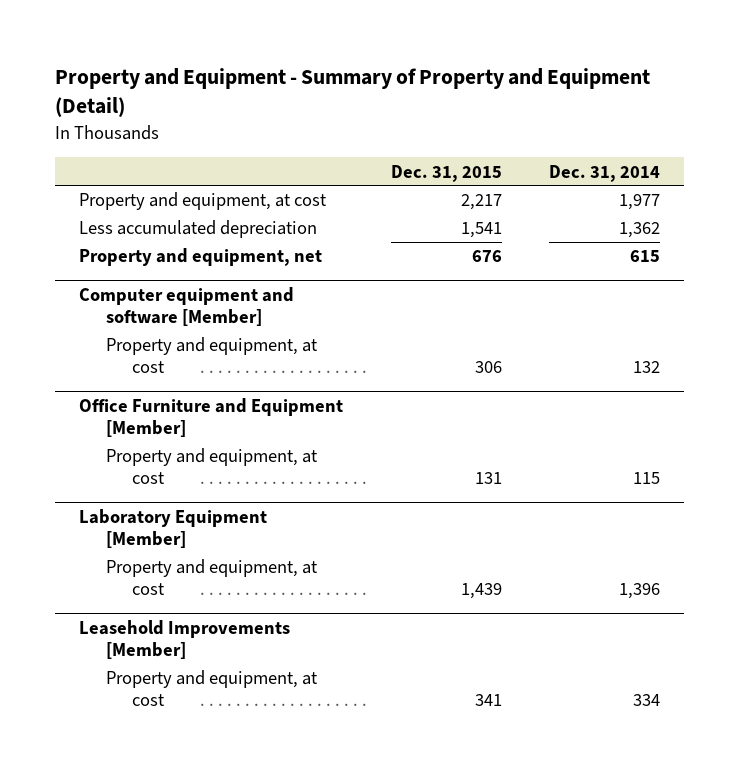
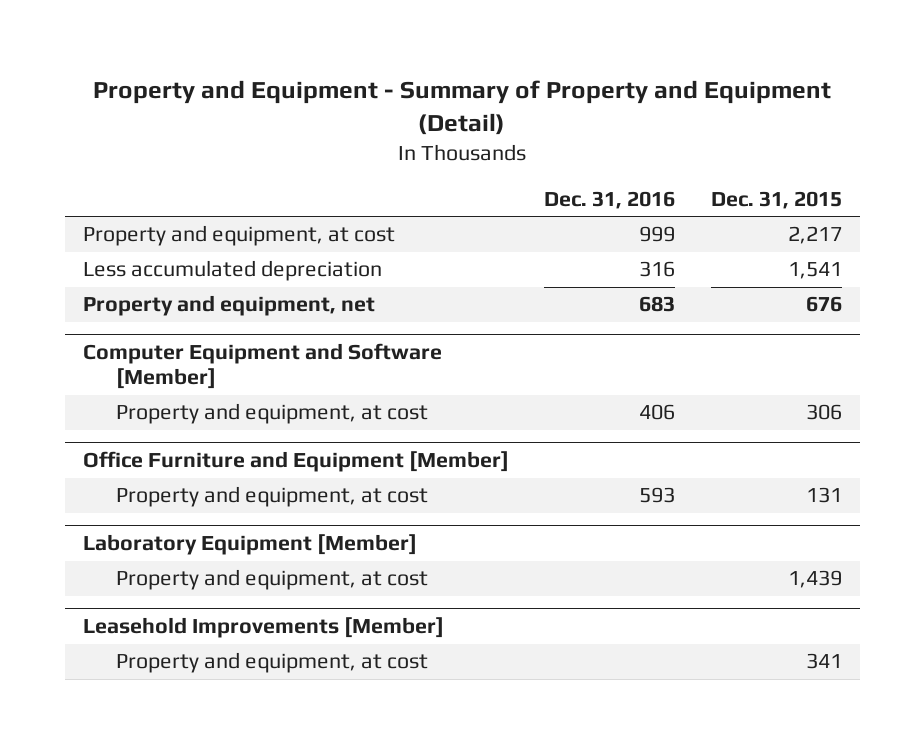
[549,164,661,182] Dec. 31, 2014 -> none
none -> [544,190,676,209] Dec. 31, 2016
[79,287,295,327] Computer equipment and software [Member] -> [82,343,442,390] Computer Equipment and Software [Member]

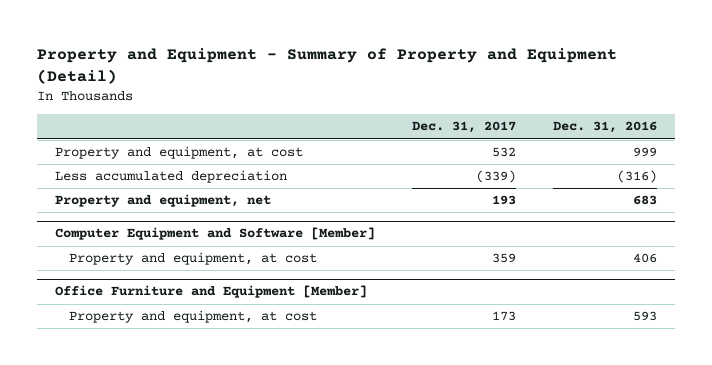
[710,190,842,209] Dec. 31, 2015 -> none
none -> [412,121,517,134] Dec. 31, 2017
[639,261,676,278] 316 -> [617,170,658,184] (316)
[82,534,417,556] Laboratory Equipment [Member] -> none
[115,569,428,591] Property and equipment, at cost -> none
[82,617,444,639] Leasehold Improvements [Member] -> none
[115,652,428,674] Property and equipment, at cost -> none

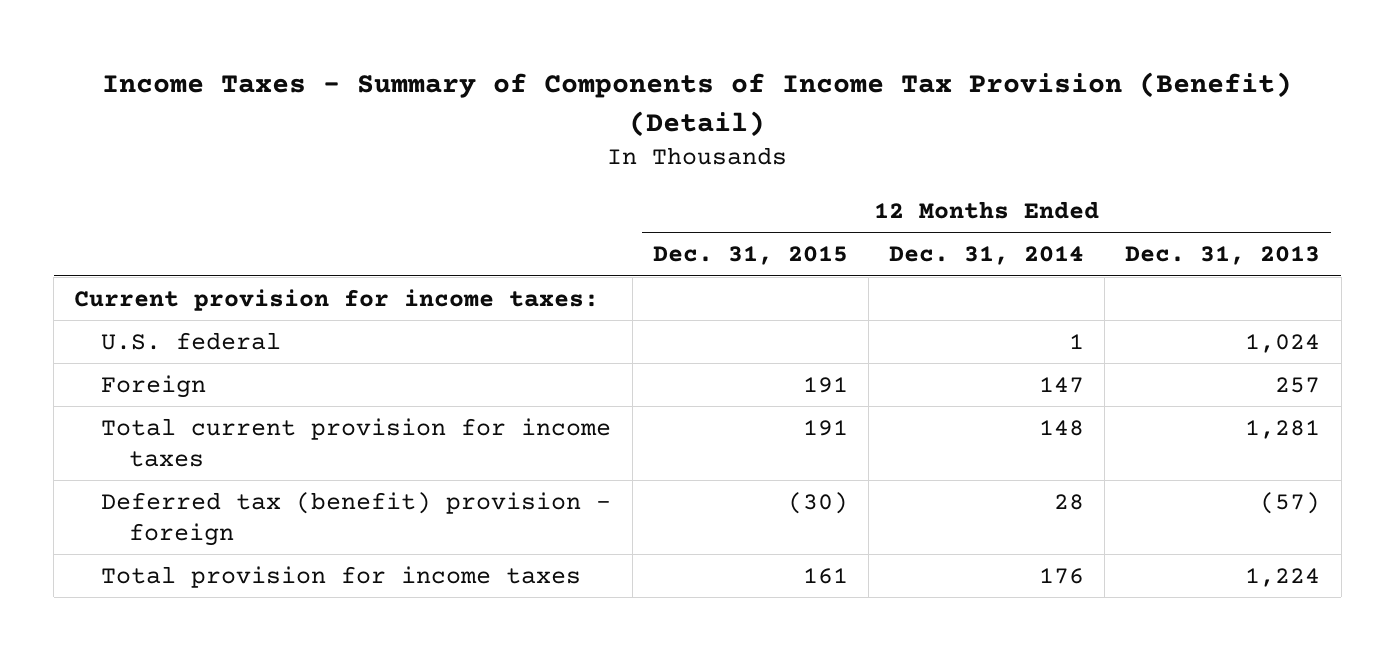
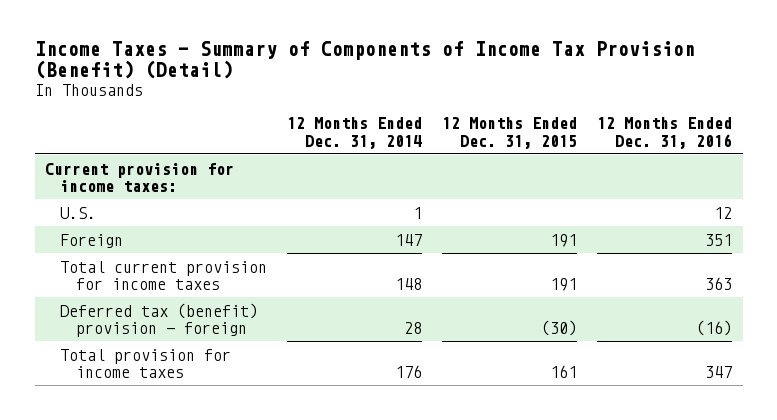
[1125,246,1321,266] Dec. 31, 2013 -> none
none -> [597,116,733,149] 12 Months Ended Dec. 31, 2016
[101,331,282,350] U.S. federal -> [60,206,97,219] U.S.

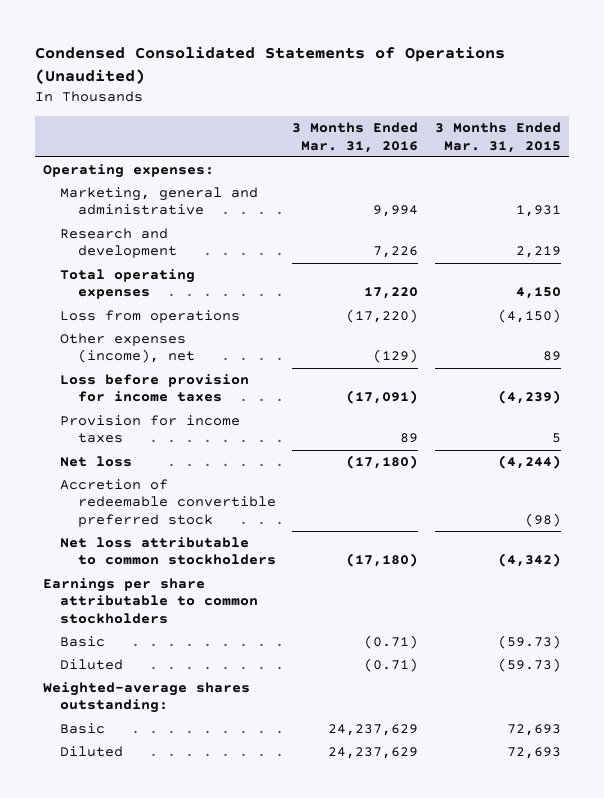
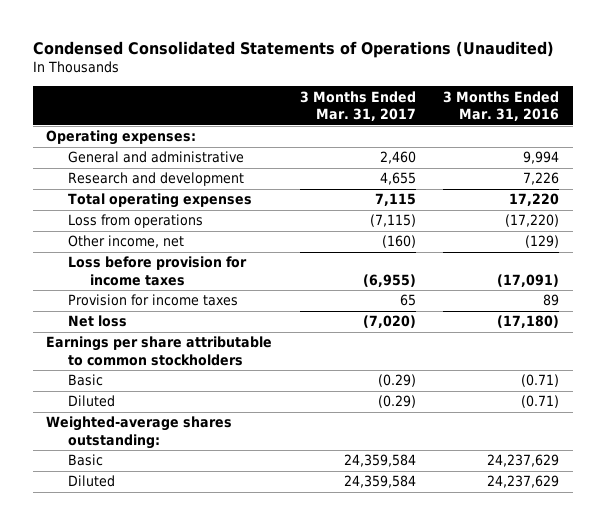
[435,122,562,153] 3 Months Ended Mar. 31, 2015 -> none
none -> [299,90,416,122] 3 Months Ended Mar. 31, 2017
[60,186,259,216] Marketing, general and administrative -> [68,151,245,164] General and administrative
[60,332,195,364] Other expenses (income), net -> [68,235,185,249] Other income, net
[60,478,276,527] Accretion of redeemable convertible preferred stock -> none
[60,536,276,566] Net loss attributable to common stockholders -> none

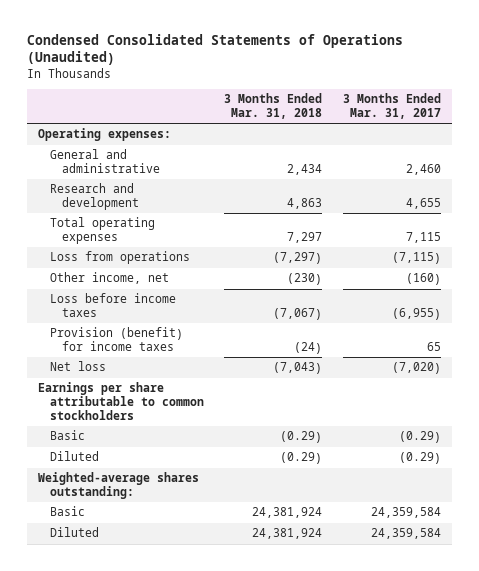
[443,90,560,122] 3 Months Ended Mar. 31, 2016 -> none
none -> [224,93,323,119] 3 Months Ended Mar. 31, 2018
[68,256,248,286] Loss before provision for income taxes -> [49,293,176,318] Loss before income taxes
[68,294,239,307] Provision for income taxes -> [49,327,183,352] Provision (benefit) for income taxes

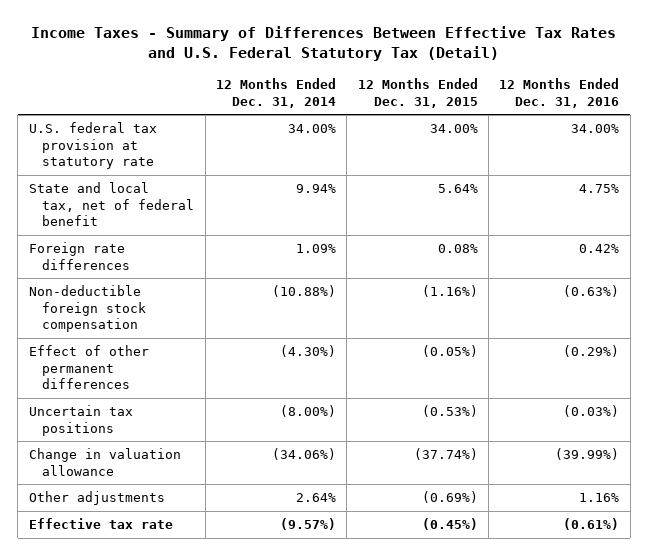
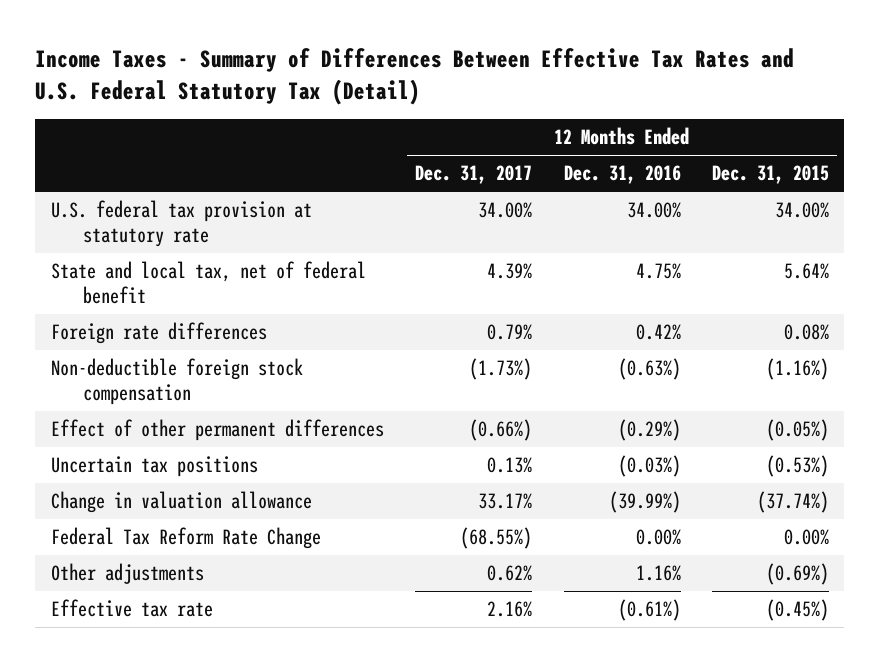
[216,77,337,108] 12 Months Ended Dec. 31, 2014 -> none
none -> [415,165,533,185] Dec. 31, 2017
none -> [50,527,321,550] Federal Tax Reform Rate Change

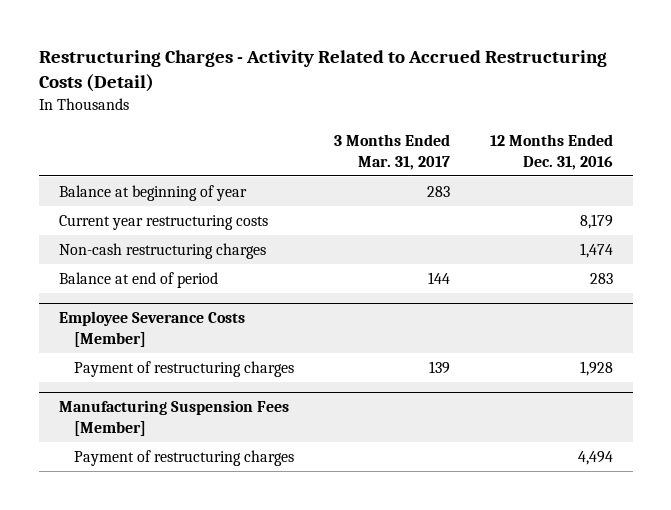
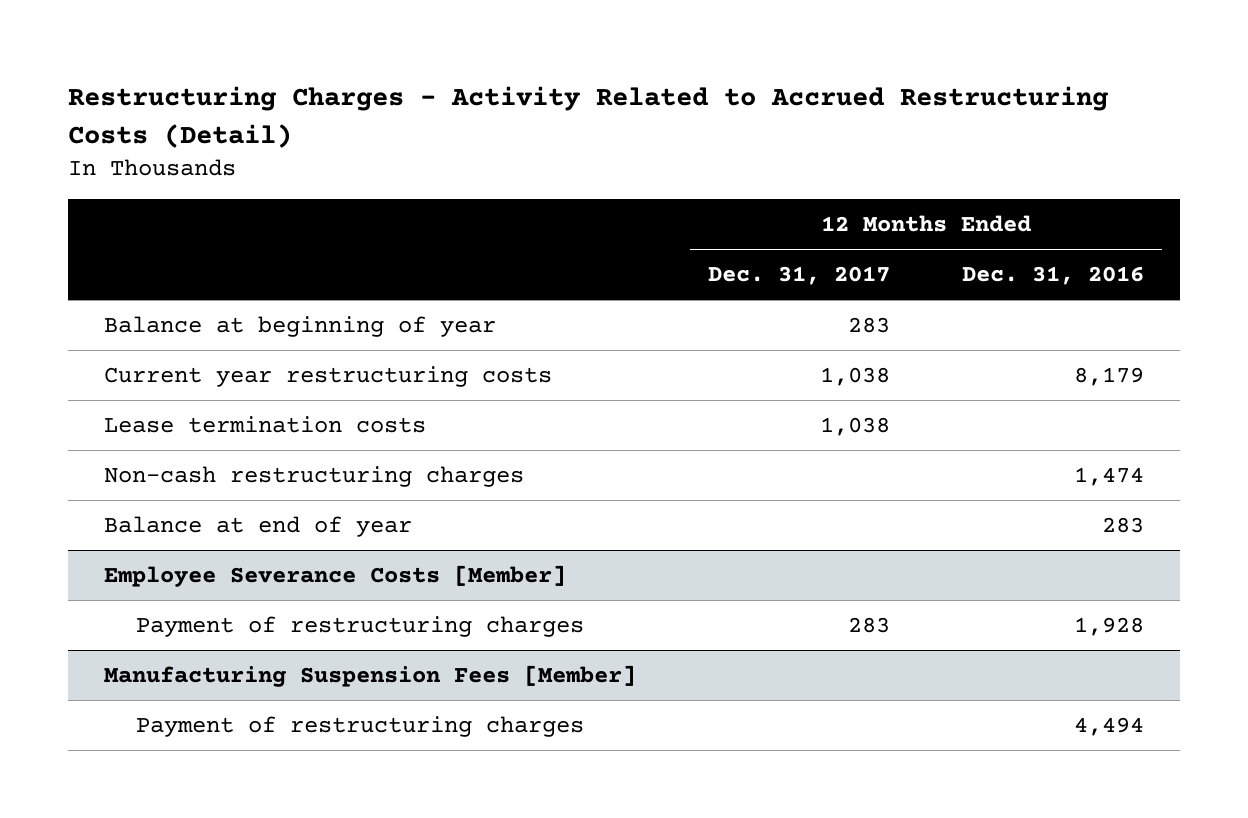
[333,133,450,170] 3 Months Ended Mar. 31, 2017 -> none
none -> [708,266,891,286] Dec. 31, 2017
none -> [104,415,427,433] Lease termination costs
[58,271,218,288] Balance at end of period -> [104,515,413,537] Balance at end of year

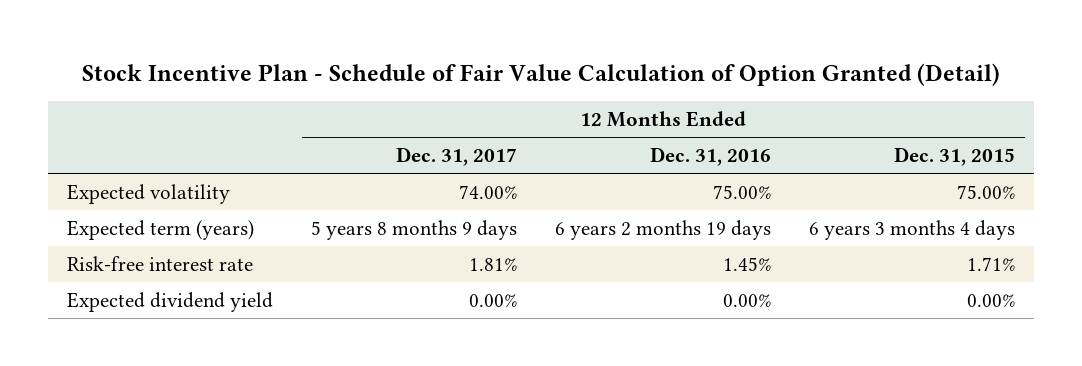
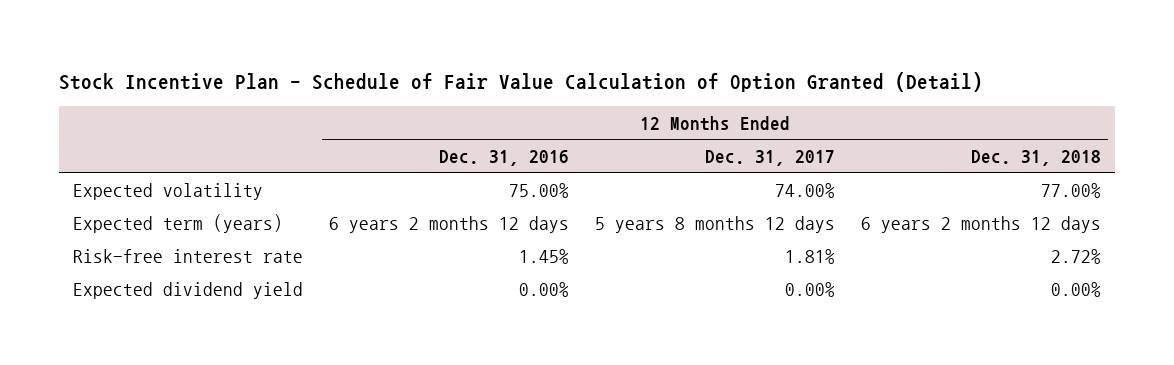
[894,147,1016,167] Dec. 31, 2015 -> none
none -> [971,149,1102,166] Dec. 31, 2018
[311,219,518,240] 5 years 8 months 9 days -> [595,216,836,234] 5 years 8 months 12 days
[555,219,772,240] 6 years 2 months 19 days -> [328,216,569,234] 6 years 2 months 12 days

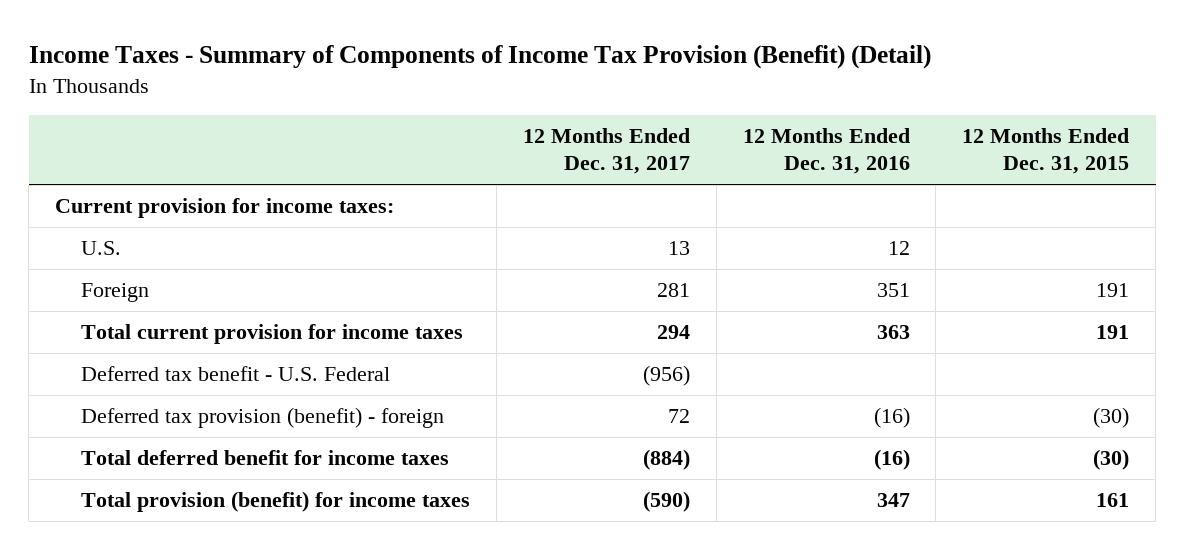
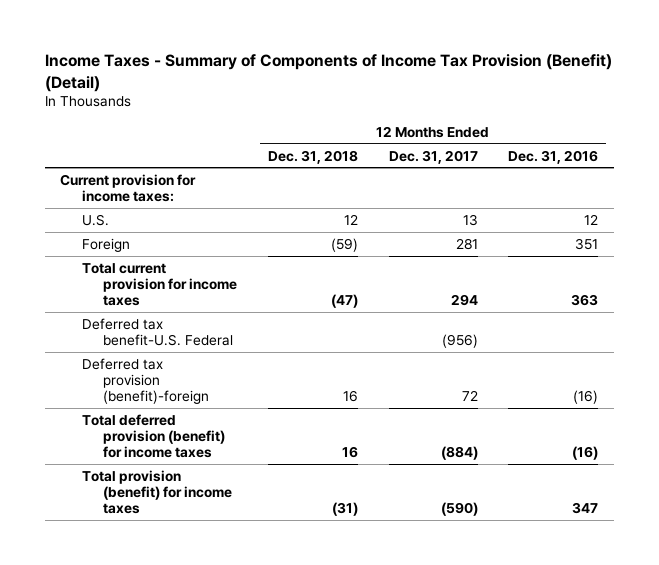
[962,128,1130,175] 12 Months Ended Dec. 31, 2015 -> none
none -> [268,149,359,164] Dec. 31, 2018
[81,366,391,382] Deferred tax benefit - U.S. Federal -> [81,317,234,346] Deferred tax benefit-U.S. Federal
[81,407,445,429] Deferred tax provision (benefit) - foreign -> [81,357,210,404] Deferred tax provision (benefit)-foreign
[81,450,450,466] Total deferred benefit for income taxes -> [81,413,226,458] Total deferred provision (benefit) for income taxes

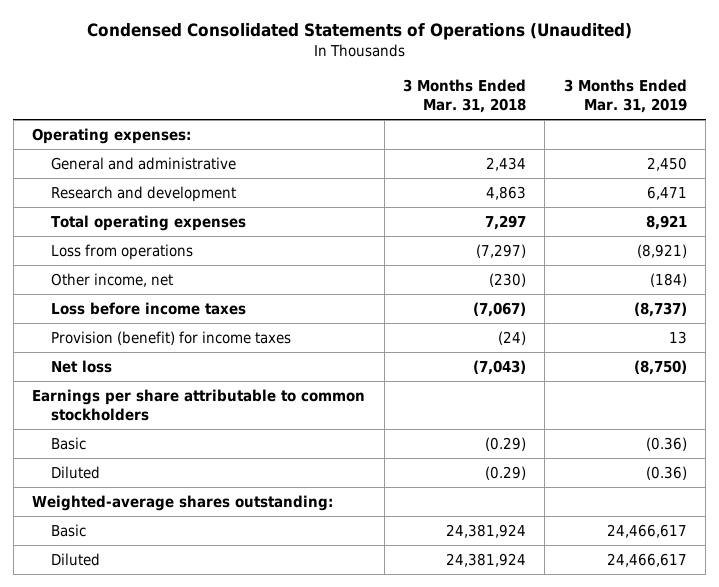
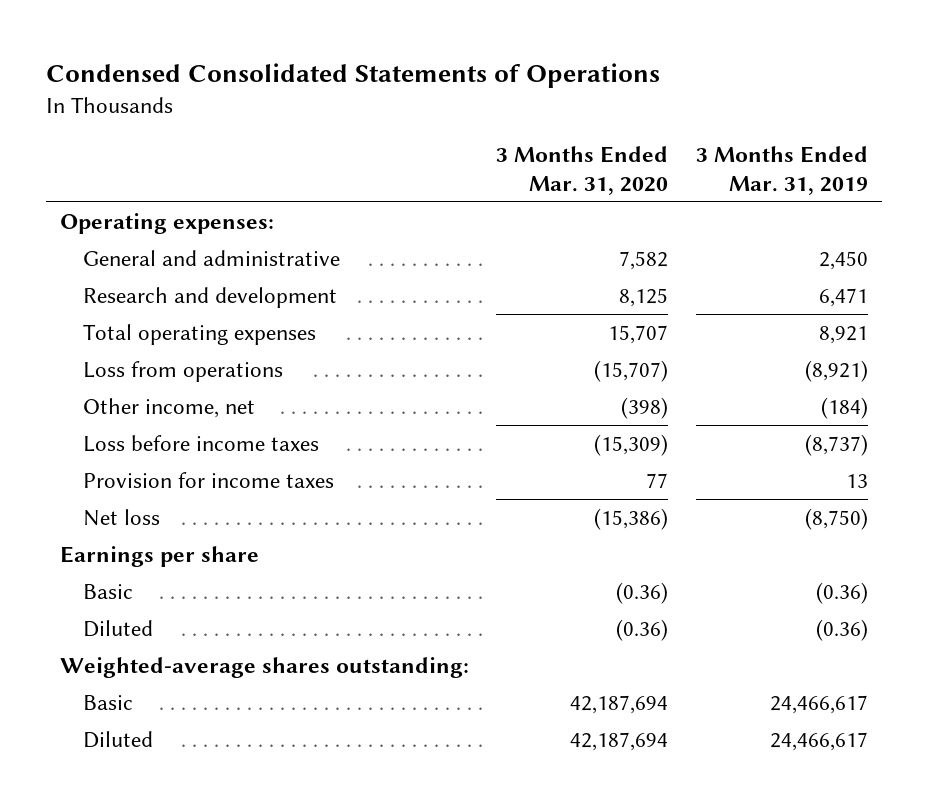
[86,23,632,41] Condensed Consolidated Statements of Operations (Unaudited) -> [46,62,661,88] Condensed Consolidated Statements of Operations
[403,79,527,113] 3 Months Ended Mar. 31, 2018 -> none
none -> [496,145,669,195] 3 Months Ended Mar. 31, 2020
[50,331,291,346] Provision (benefit) for income taxes -> [82,472,334,489] Provision for income taxes
[32,389,366,421] Earnings per share attributable to common stockholders -> [59,546,259,568] Earnings per share

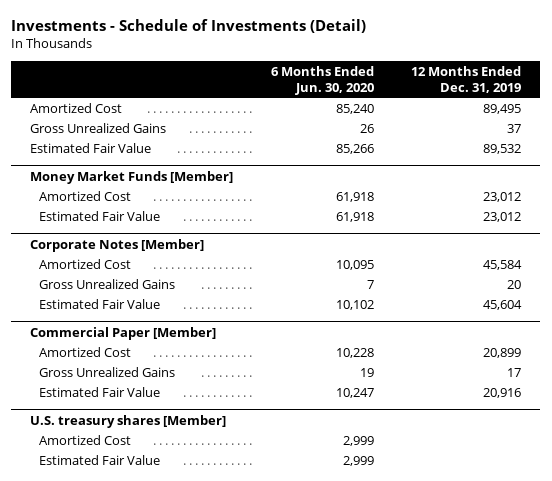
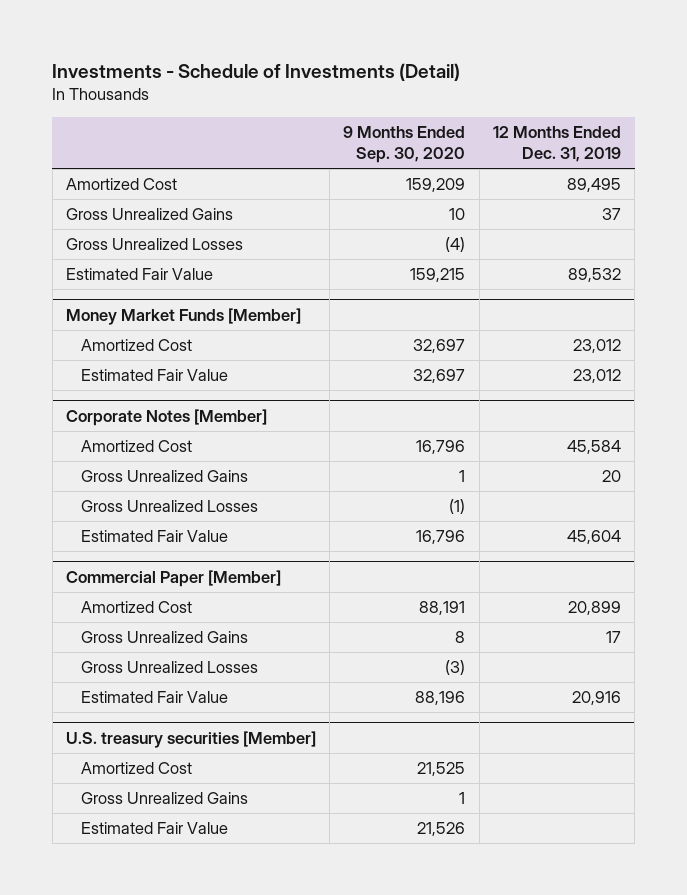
[270,65,374,95] 6 Months Ended Jun. 30, 2020 -> none
none -> [343,125,466,164] 9 Months Ended Sep. 30, 2020
none -> [65,238,243,251] Gross Unrealized Losses
none -> [80,500,258,513] Gross Unrealized Losses
none -> [80,661,258,674] Gross Unrealized Losses
[30,414,227,428] U.S. treasury shares [Member] -> [65,730,316,748] U.S. treasury securities [Member]
none -> [80,792,248,805] Gross Unrealized Gains

